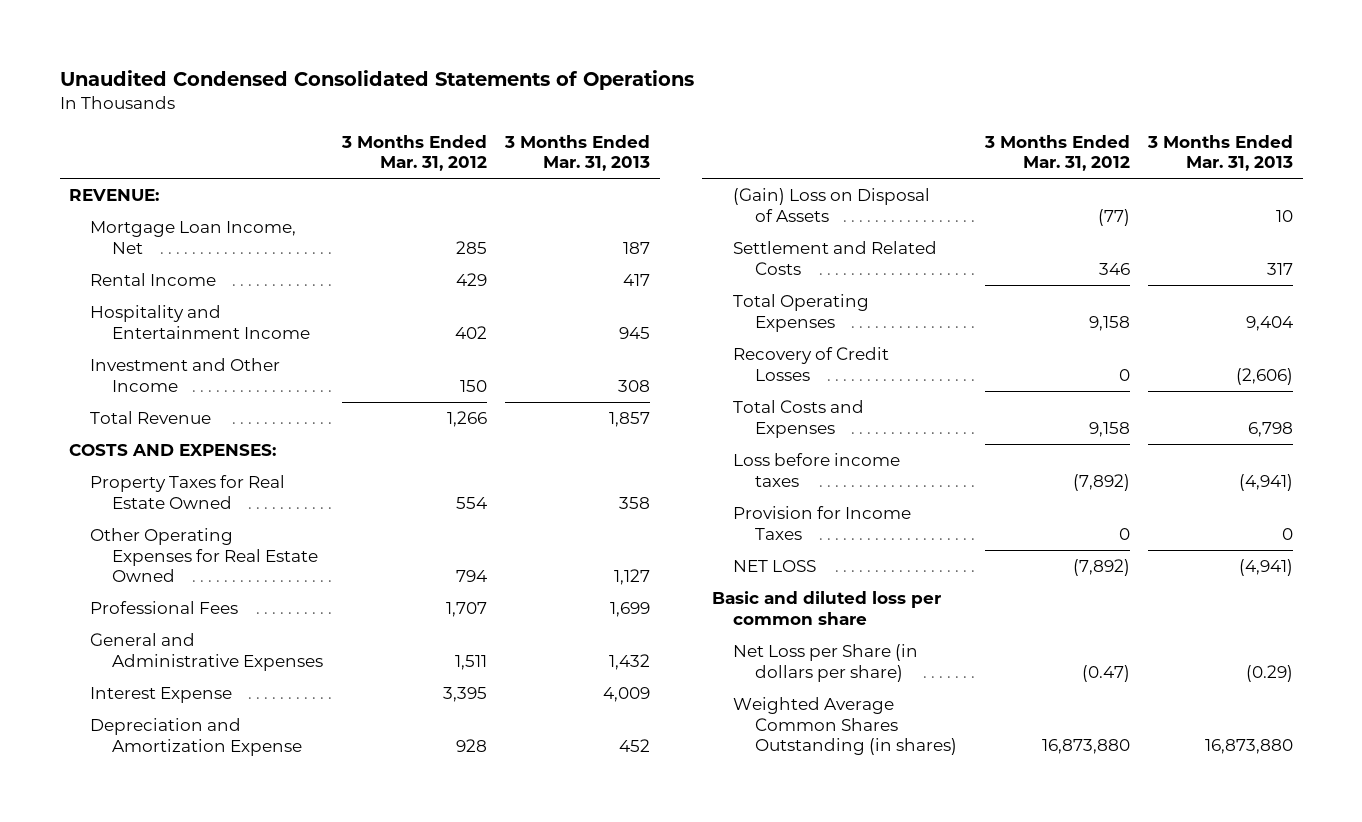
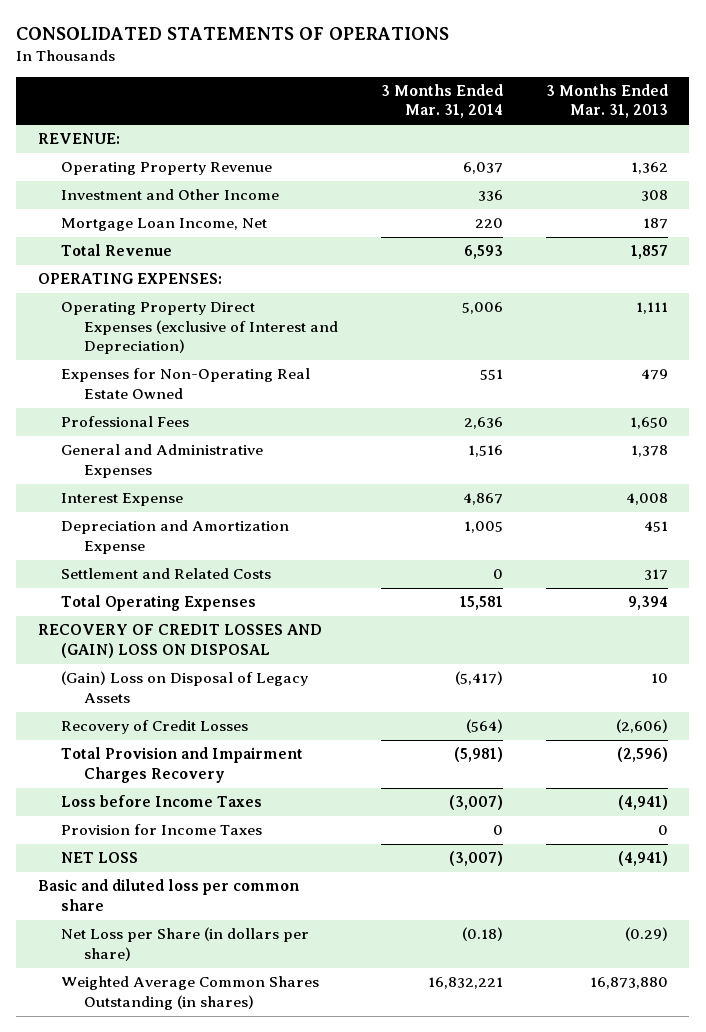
[59,69,694,90] Unaudited Condensed Consolidated Statements of Operations -> [16,27,450,41] CONSOLIDATED STATEMENTS OF OPERATIONS
[340,134,487,172] 3 Months Ended Mar. 31, 2012 -> none
none -> [380,83,503,119] 3 Months Ended Mar. 31, 2014
[90,272,217,286] Rental Income -> none
[90,304,311,339] Hospitality and Entertainment Income -> none
none -> [60,162,272,176] Operating Property Revenue
[90,220,297,254] Mortgage Loan Income, Net -> [60,218,267,232] Mortgage Loan Income, Net
[90,474,286,509] Property Taxes for Real Estate Owned -> none
[733,187,931,222] (Gain) Loss on Disposal of Assets -> none
[68,443,276,456] COSTS AND EXPENSES: -> [37,273,222,285] OPERATING EXPENSES:
none -> [60,302,338,355] Operating Property Direct Expenses (exclusive of Interest and Depreciation)
[90,527,319,583] Other Operating Expenses for Real Estate Owned -> [60,368,310,399] Expenses for Non-Operating Real Estate Owned
[614,569,651,586] 1,127 -> [640,369,668,381] 479
[610,601,651,617] 1,699 -> [629,417,668,430] 1,650
[609,653,651,670] 1,432 -> [630,445,668,458] 1,378
[603,686,651,702] 4,009 -> [625,493,668,506] 4,008
[619,738,651,752] 452 -> [643,521,668,533] 451
[1246,315,1294,331] 9,404 -> [627,596,668,611] 9,394
none -> [37,624,322,658] RECOVERY OF CREDIT LOSSES AND (GAIN) LOSS ON DISPOSAL
none -> [60,671,308,703] (Gain) Loss on Disposal of Legacy Assets
[733,399,865,438] Total Costs and Expenses -> none
none -> [60,747,303,783] Total Provision and Impairment Charges Recovery
[733,452,901,487] Loss before income taxes -> [60,795,262,808] Loss before Income Taxes

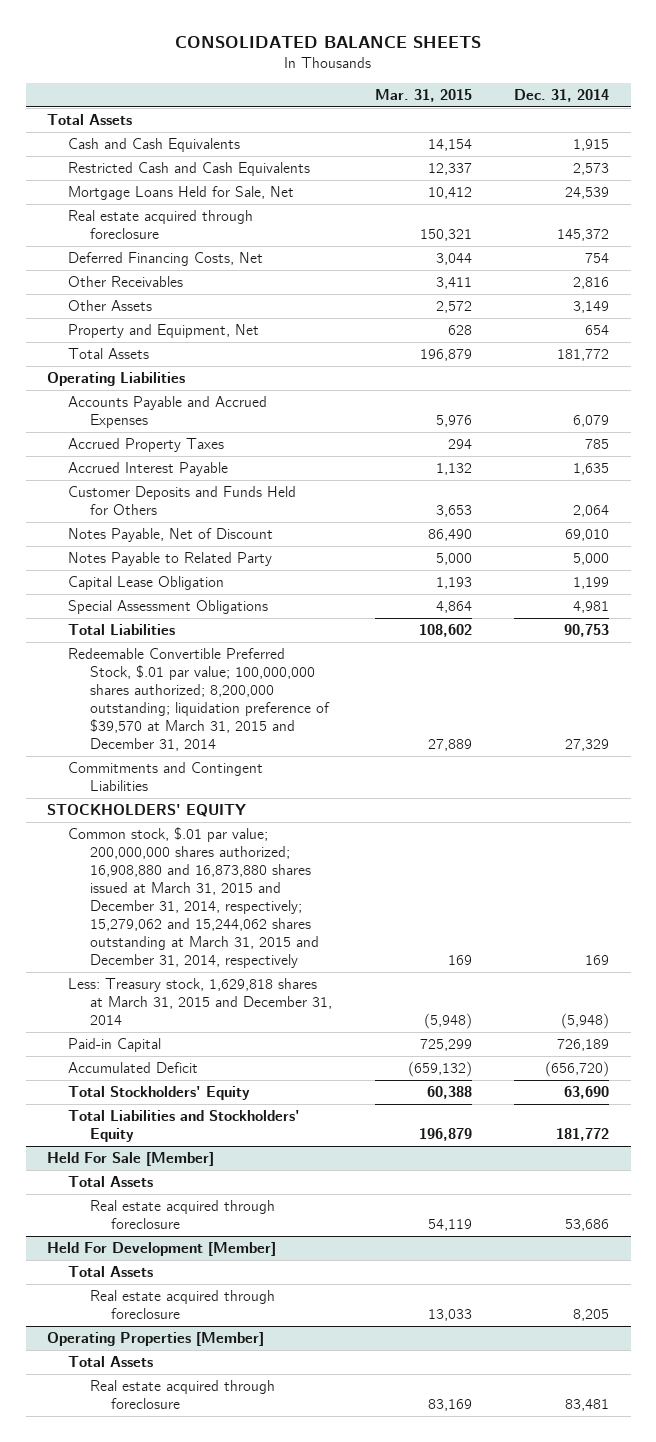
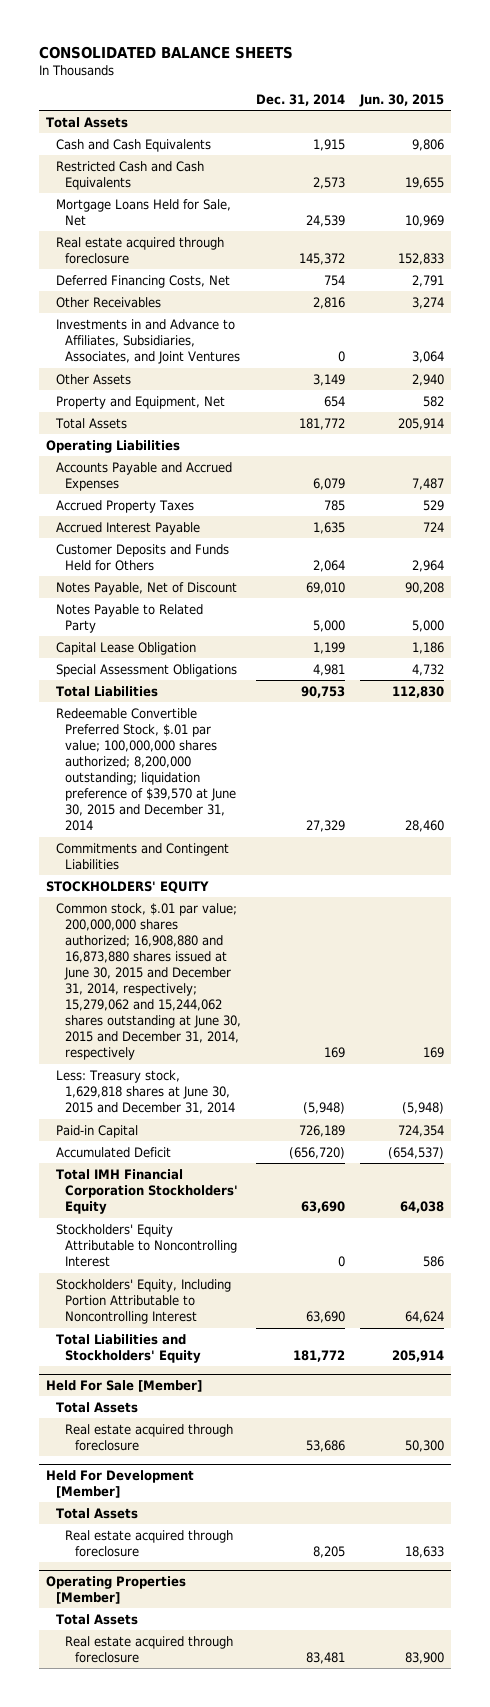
[374,88,472,102] Mar. 31, 2015 -> none
none -> [358,93,444,107] Jun. 30, 2015
none -> [55,318,241,364] Investments in and Advance to Affiliates, Subsidiaries, Associates, and Joint Ventures
[68,648,330,752] Redeemable Convertible Preferred Stock, $.01 par value; 100,000,000 shares authorized; 8,200,000 outstanding; liquidation preference of $39,570 at March 31, 2015 and December 31, 2014 -> [55,707,237,832] Redeemable Convertible Preferred Stock, $.01 par value; 100,000,000 shares authorized; 8,200,000 outstanding; liquidation preference of $39,570 at June 30, 2015 and December 31, 2014
[68,827,319,969] Common stock, $.01 par value; 200,000,000 shares authorized; 16,908,880 and 16,873,880 shares issued at March 31, 2015 and December 31, 2014, respectively; 15,279,062 and 15,244,062 shares outstanding at March 31, 2015 and December 31, 2014, respectively -> [55,902,242,1061] Common stock, $.01 par value; 200,000,000 shares authorized; 16,908,880 and 16,873,880 shares issued at June 30, 2015 and December 31, 2014, respectively; 15,279,062 and 15,244,062 shares outstanding at June 30, 2015 and December 31, 2014, respectively
[68,978,332,1026] Less: Treasury stock, 1,629,818 shares at March 31, 2015 and December 31, 2014 -> [55,1069,236,1114] Less: Treasury stock, 1,629,818 shares at June 30, 2015 and December 31, 2014
[68,1086,251,1101] Total Stockholders' Equity -> [55,1168,239,1214] Total IMH Financial Corporation Stockholders' Equity
none -> [55,1223,238,1267] Stockholders' Equity Attributable to Noncontrolling Interest
none -> [55,1278,231,1324] Stockholders' Equity, Including Portion Attributable to Noncontrolling Interest

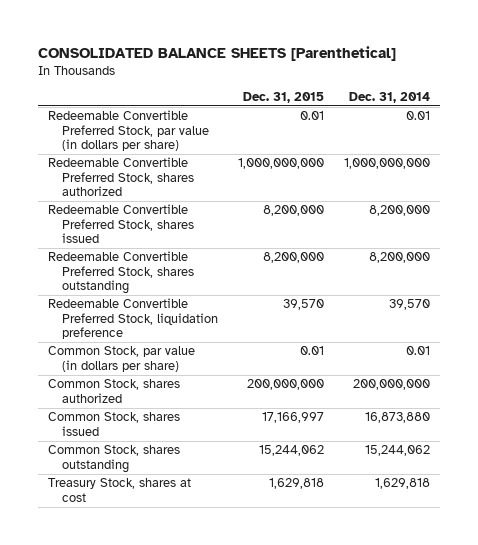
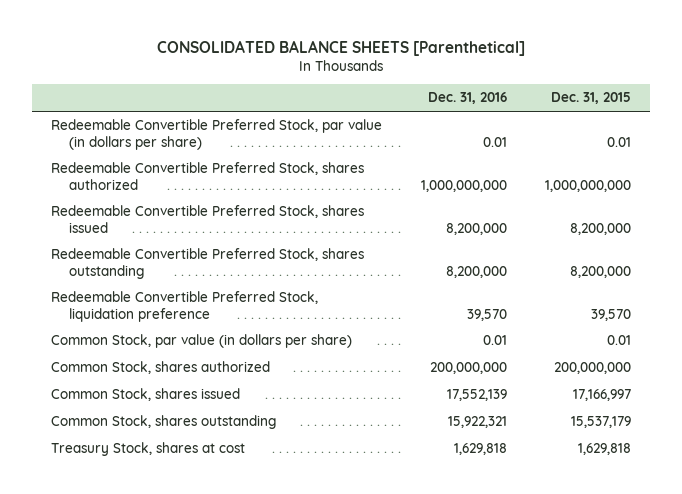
[349,91,431,103] Dec. 31, 2014 -> none
none -> [427,92,507,105] Dec. 31, 2016
[259,445,325,457] 15,244,062 -> [571,416,632,429] 15,537,179

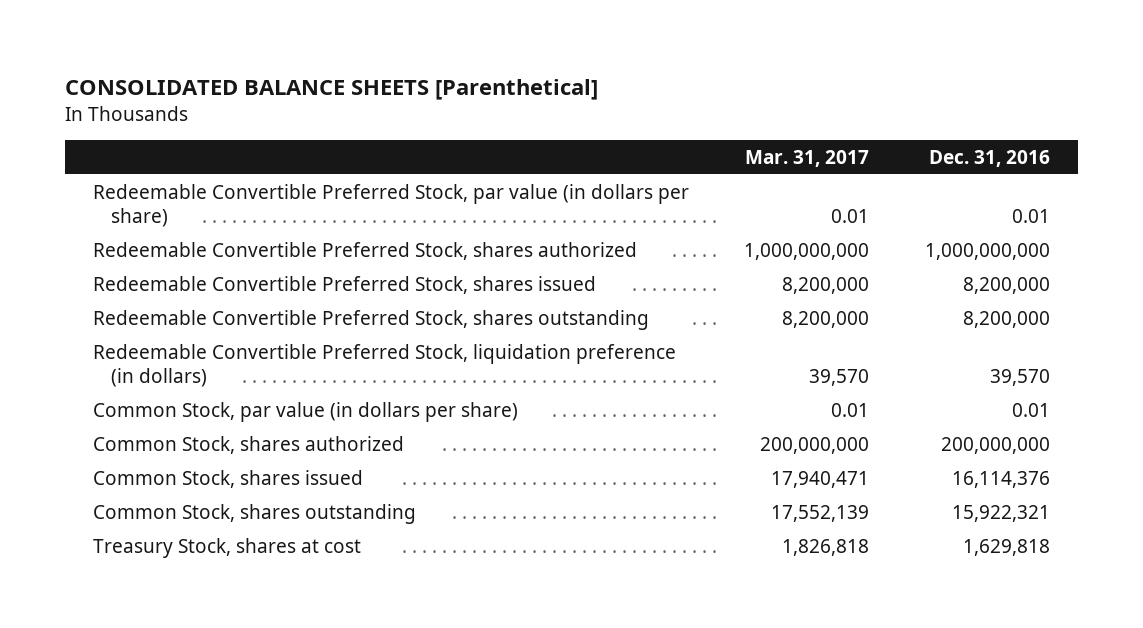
[551,92,632,105] Dec. 31, 2015 -> none
none -> [745,149,870,167] Mar. 31, 2017
[51,291,319,322] Redeemable Convertible Preferred Stock, liquidation preference -> [92,343,676,388] Redeemable Convertible Preferred Stock, liquidation preference (in dollars)
[446,389,507,402] 17,552,139 -> [952,470,1051,488] 16,114,376

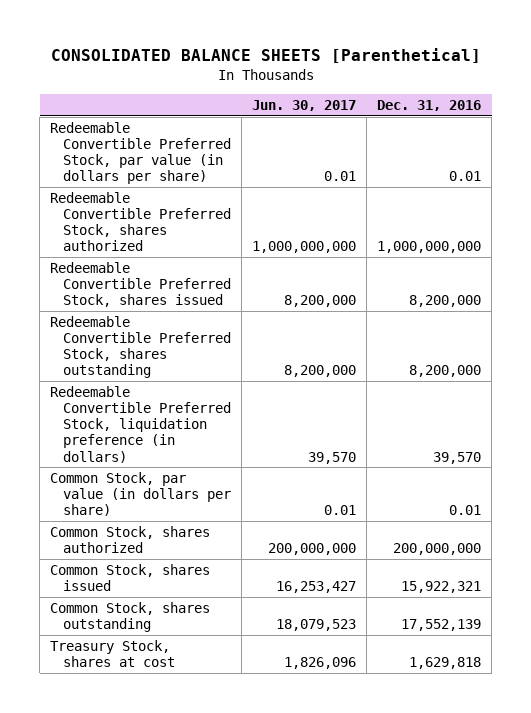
[745,149,870,167] Mar. 31, 2017 -> none
none -> [252,99,357,111] Jun. 30, 2017
[952,470,1051,488] 16,114,376 -> [401,580,482,593] 15,922,321
[952,504,1051,522] 15,922,321 -> [401,618,482,631] 17,552,139

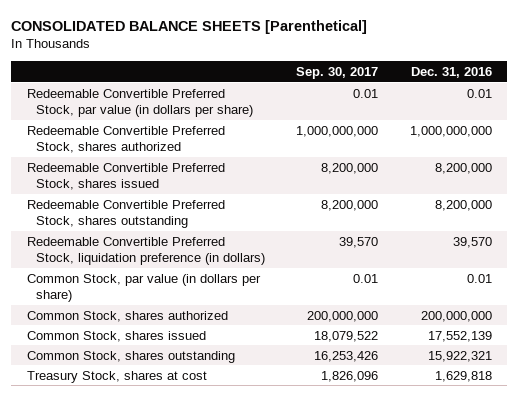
[252,99,357,111] Jun. 30, 2017 -> none
none -> [296,66,379,79] Sep. 30, 2017
[401,580,482,593] 15,922,321 -> [427,330,492,342] 17,552,139
[401,618,482,631] 17,552,139 -> [427,350,492,362] 15,922,321

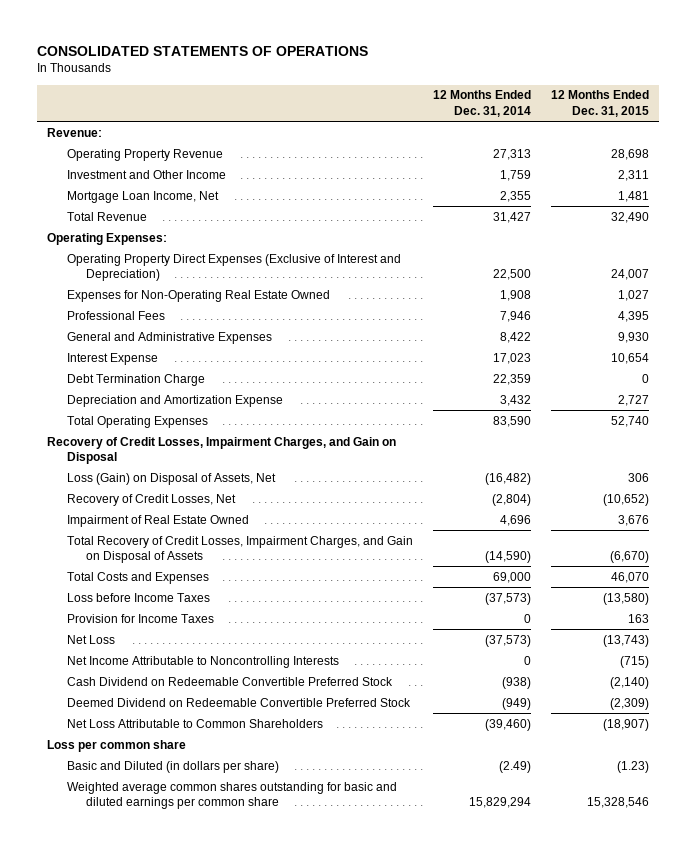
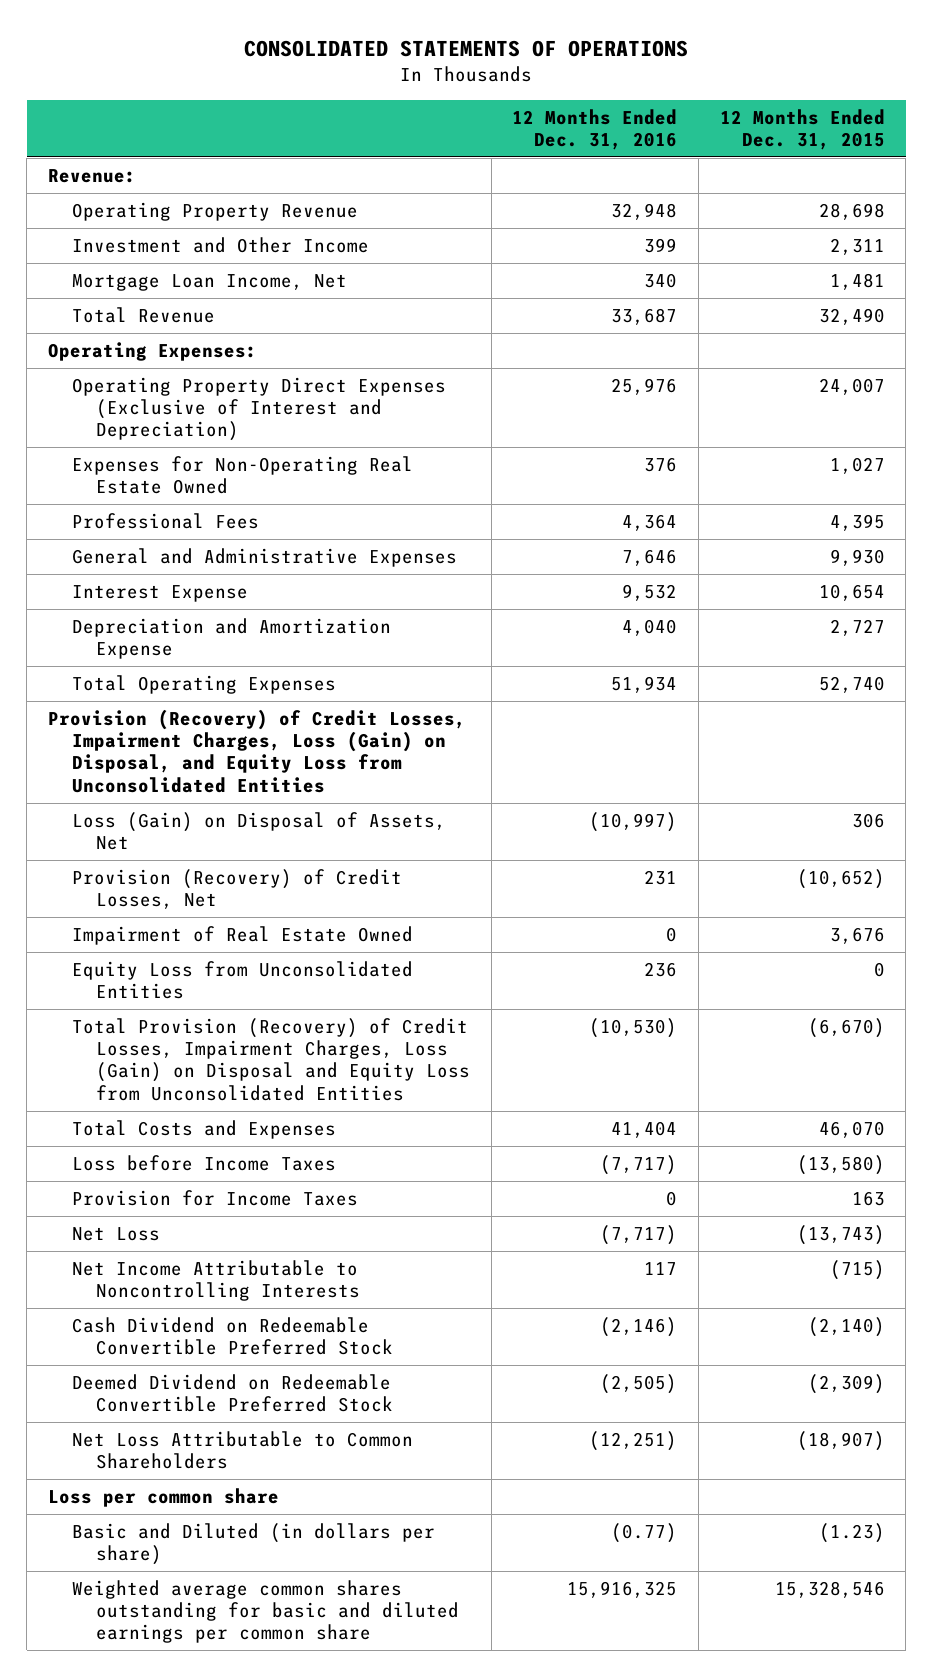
[432,90,531,117] 12 Months Ended Dec. 31, 2014 -> none
none -> [512,108,678,150] 12 Months Ended Dec. 31, 2016
[66,373,205,386] Debt Termination Charge -> none
[47,436,397,465] Recovery of Credit Losses, Impairment Charges, and Gain on Disposal -> [47,709,466,793] Provision (Recovery) of Credit Losses, Impairment Charges, Loss (Gain) on Disposal, and Equity Loss from Unconsolidated Entities
[66,493,236,506] Recovery of Credit Losses, Net -> [71,869,402,910] Provision (Recovery) of Credit Losses, Net
none -> [71,961,413,1000] Equity Loss from Unconsolidated Entities
[66,535,413,564] Total Recovery of Credit Losses, Impairment Charges, and Gain on Disposal of Assets -> [71,1018,470,1101] Total Provision (Recovery) of Credit Losses, Impairment Charges, Loss (Gain) on Disposal and Equity Loss from Unconsolidated Entities

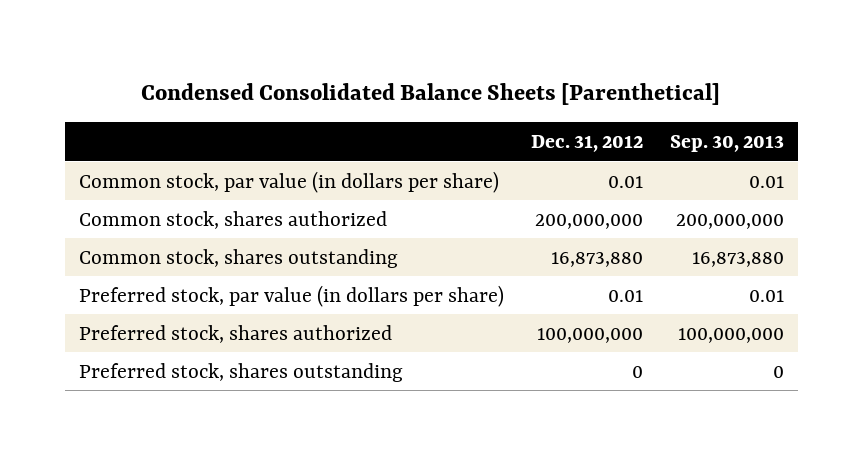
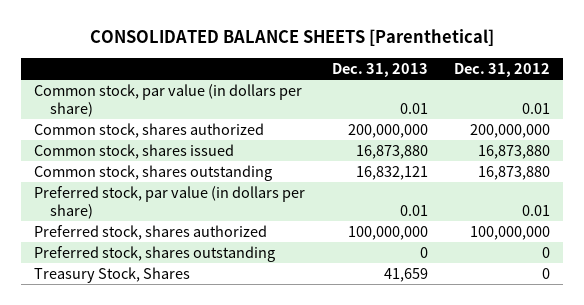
[141,82,721,105] Condensed Consolidated Balance Sheets [Parenthetical] -> [90,29,495,47] CONSOLIDATED BALANCE SHEETS [Parenthetical]
[670,134,785,152] Sep. 30, 2013 -> none
none -> [331,62,428,77] Dec. 31, 2013
none -> [34,143,235,159] Common stock, shares issued
none -> [34,266,191,283] Treasury Stock, Shares

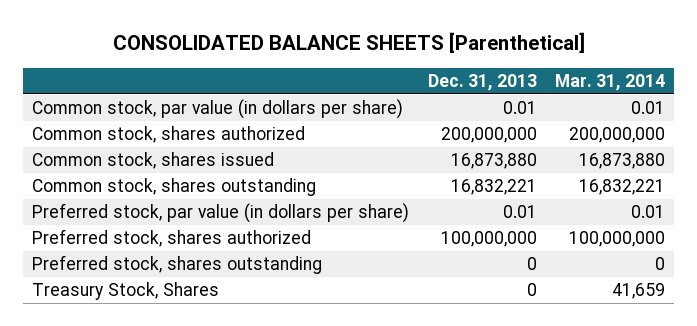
[453,62,550,77] Dec. 31, 2012 -> none
none -> [555,74,666,92] Mar. 31, 2014
[355,165,428,180] 16,832,121 -> [450,179,537,196] 16,832,221
[383,267,428,282] 41,659 -> [526,283,537,297] 0

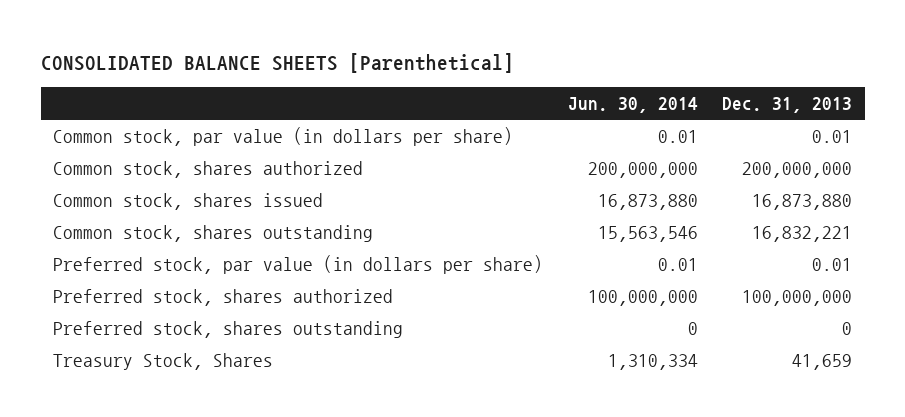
[555,74,666,92] Mar. 31, 2014 -> none
none -> [567,97,698,114] Jun. 30, 2014
[526,283,537,297] 0 -> [792,353,853,370] 41,659

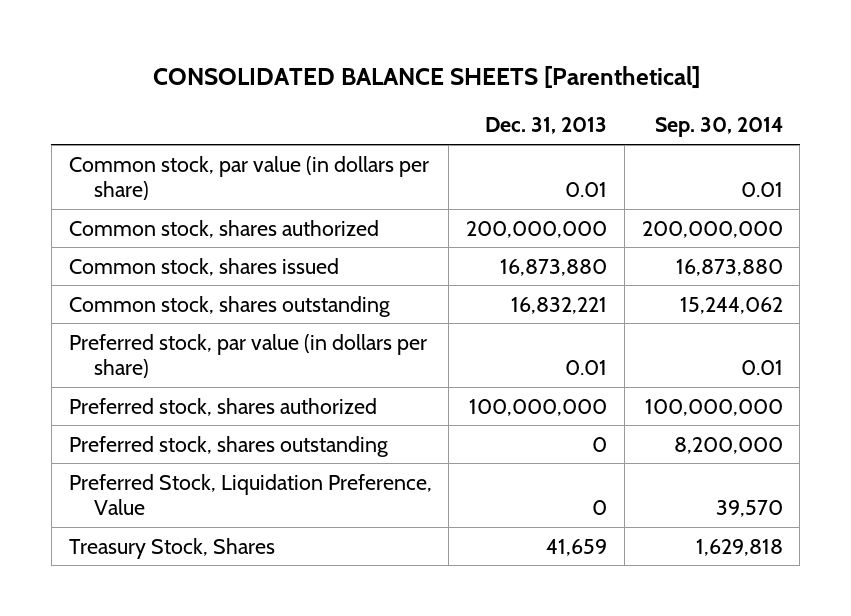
[567,97,698,114] Jun. 30, 2014 -> none
none -> [654,117,783,138] Sep. 30, 2014
none -> [68,473,432,516] Preferred Stock, Liquidation Preference, Value

